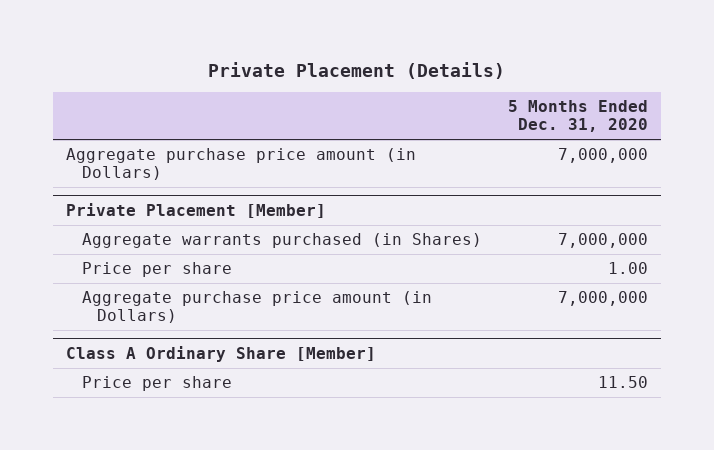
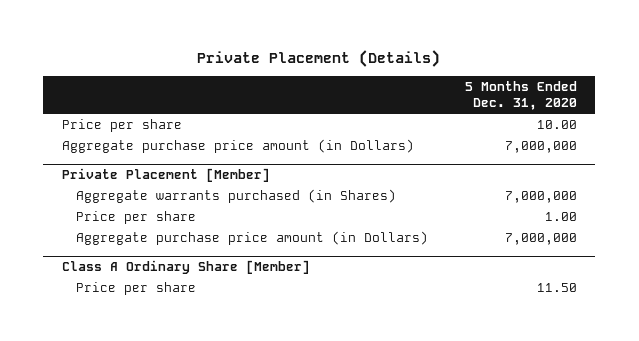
none -> [62,118,183,132] Price per share

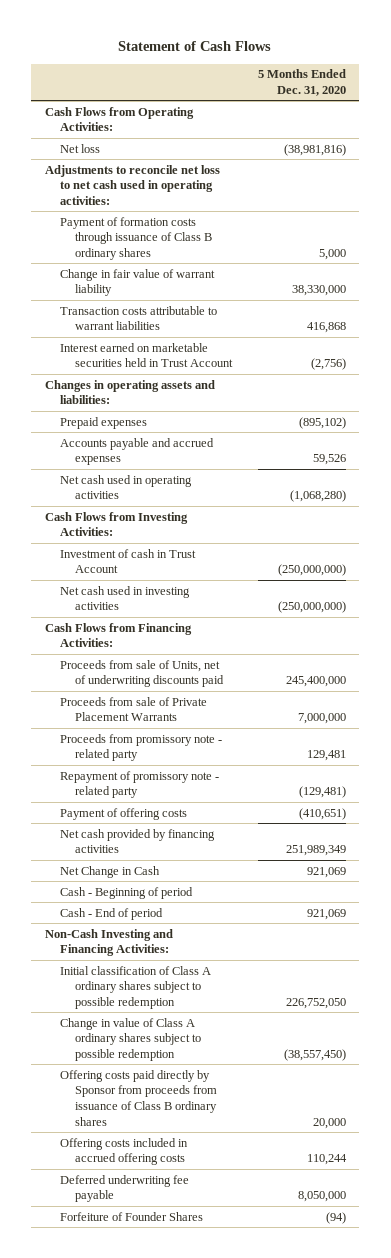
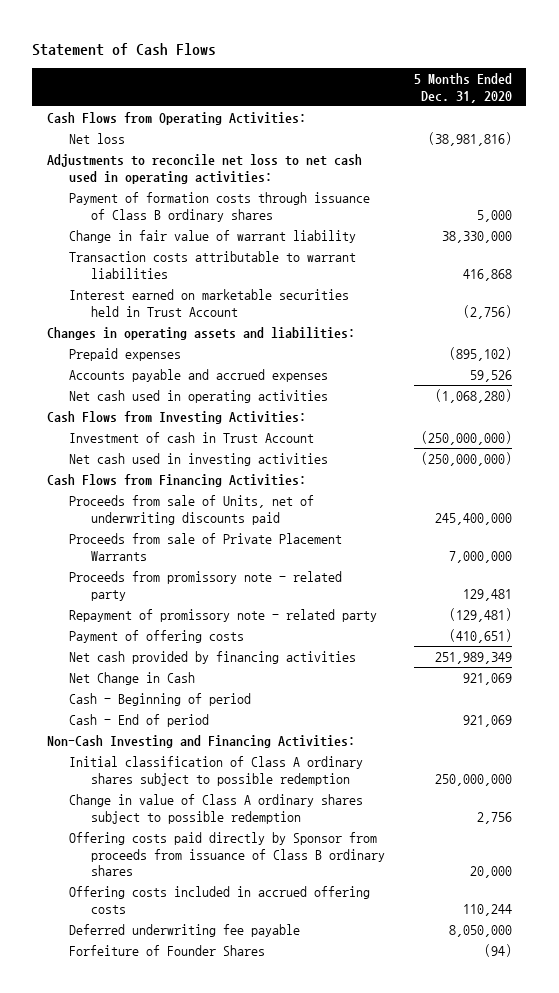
[286,997,347,1009] 226,752,050 -> [434,773,512,786] 250,000,000
[284,1048,347,1061] (38,557,450) -> [476,811,512,824] 2,756

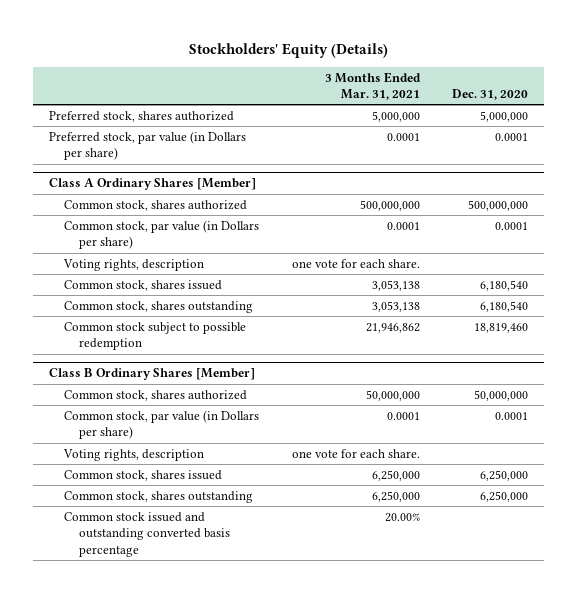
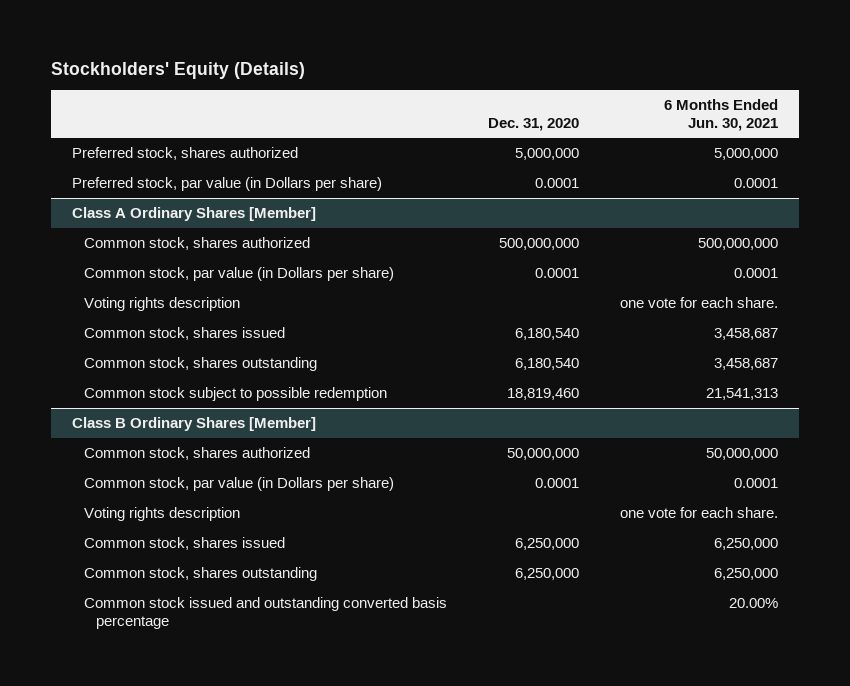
[324,71,421,100] 3 Months Ended Mar. 31, 2021 -> none
none -> [664,99,779,131] 6 Months Ended Jun. 30, 2021
[63,258,205,271] Voting rights, description -> [83,297,240,312] Voting rights description
[63,448,205,461] Voting rights, description -> [83,507,240,522] Voting rights description

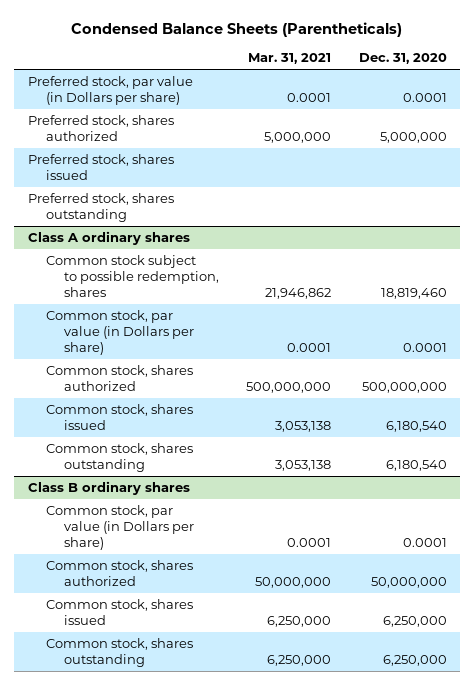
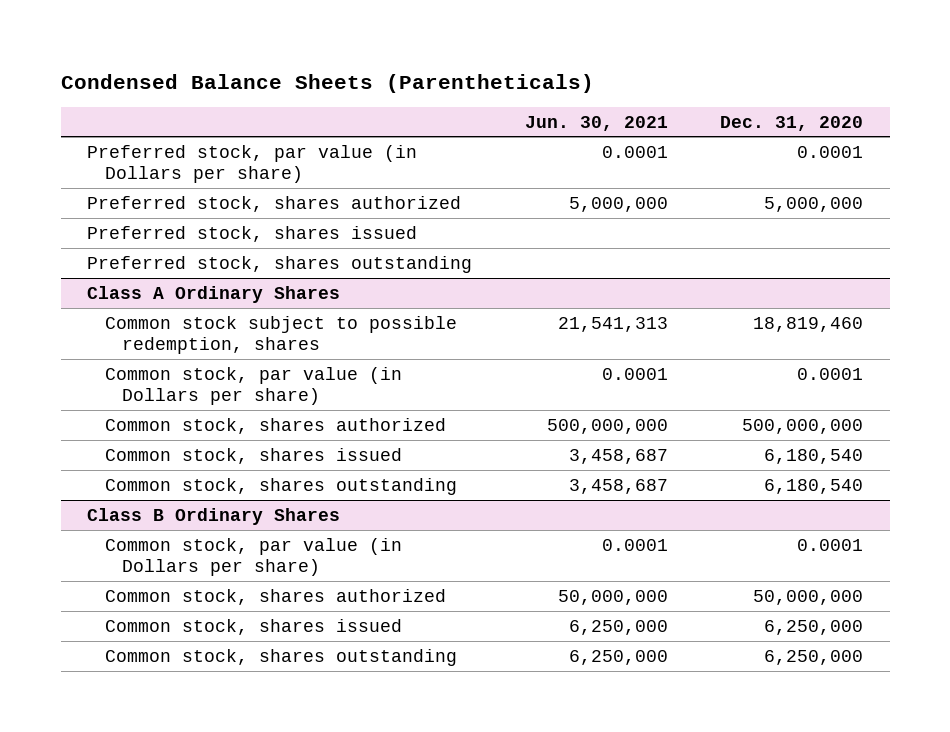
[248,53,332,65] Mar. 31, 2021 -> none
none -> [524,115,668,131] Jun. 30, 2021
[27,230,190,245] Class A ordinary shares -> [87,285,341,303] Class A Ordinary Shares
[27,480,190,495] Class B ordinary shares -> [87,507,341,525] Class B Ordinary Shares

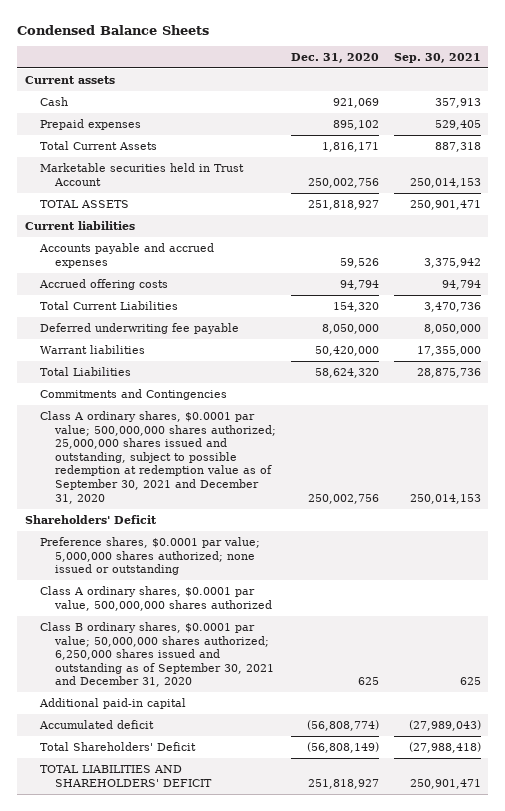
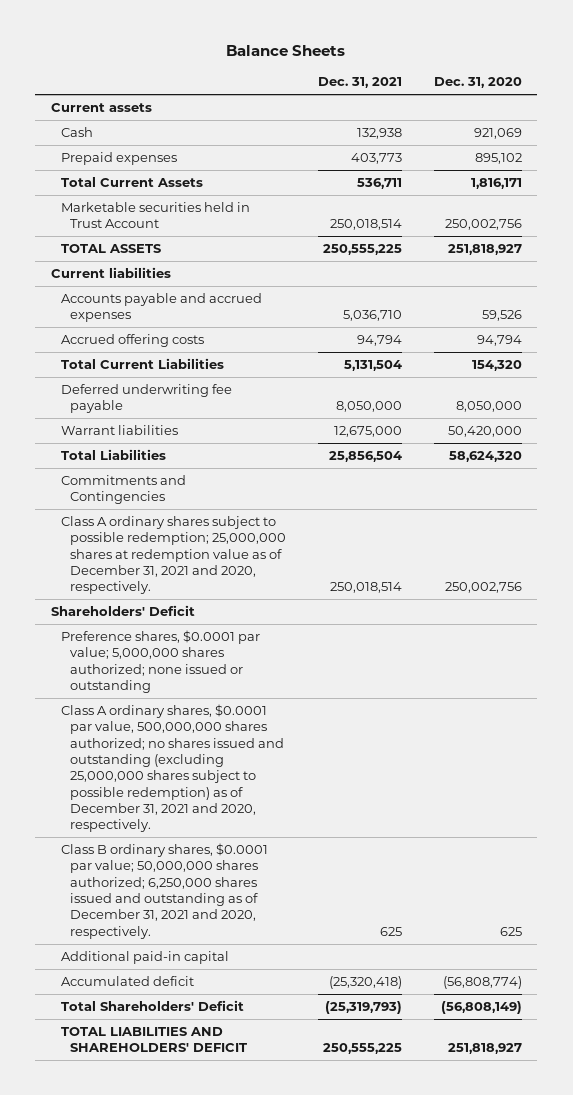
[17,24,210,35] Condensed Balance Sheets -> [226,44,346,56] Balance Sheets
[393,52,481,63] Sep. 30, 2021 -> none
none -> [317,77,402,89] Dec. 31, 2021
[39,411,276,504] Class A ordinary shares, $0.0001 par value; 500,000,000 shares authorized; 25,000,000 shares issued and outstanding, subject to possible redemption at redemption value as of September 30, 2021 and December 31, 2020 -> [60,516,287,595] Class A ordinary shares subject to possible redemption; 25,000,000 shares at redemption value as of December 31, 2021 and 2020, respectively.
[39,586,272,611] Class A ordinary shares, $0.0001 par value, 500,000,000 shares authorized -> [60,704,285,833] Class A ordinary shares, $0.0001 par value, 500,000,000 shares authorized; no shares issued and outstanding (excluding 25,000,000 shares subject to possible redemption) as of December 31, 2021 and 2020, respectively.
[39,622,274,688] Class B ordinary shares, $0.0001 par value; 50,000,000 shares authorized; 6,250,000 shares issued and outstanding as of September 30, 2021 and December 31, 2020 -> [60,843,268,939] Class B ordinary shares, $0.0001 par value; 50,000,000 shares authorized; 6,250,000 shares issued and outstanding as of December 31, 2021 and 2020, respectively.

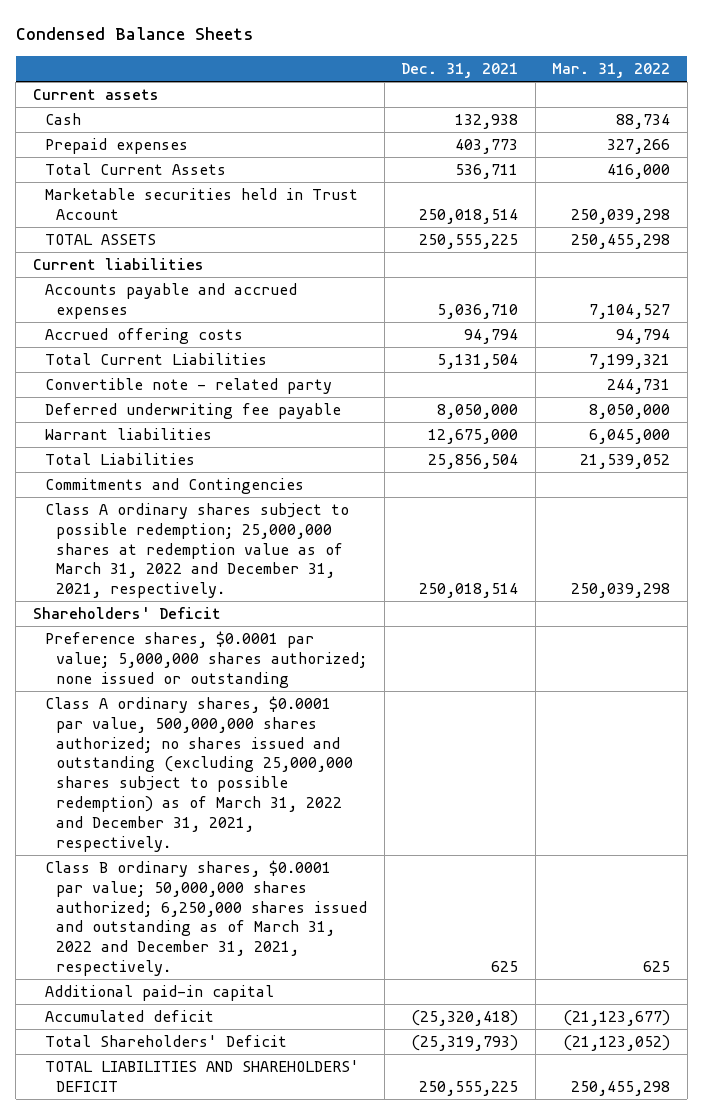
[226,44,346,56] Balance Sheets -> [15,27,254,41] Condensed Balance Sheets
[433,77,522,89] Dec. 31, 2020 -> none
none -> [552,63,671,79] Mar. 31, 2022
none -> [44,377,332,394] Convertible note - related party
[60,516,287,595] Class A ordinary shares subject to possible redemption; 25,000,000 shares at redemption value as of December 31, 2021 and 2020, respectively. -> [44,502,349,599] Class A ordinary shares subject to possible redemption; 25,000,000 shares at redemption value as of March 31, 2022 and December 31, 2021, respectively.
[60,704,285,833] Class A ordinary shares, $0.0001 par value, 500,000,000 shares authorized; no shares issued and outstanding (excluding 25,000,000 shares subject to possible redemption) as of December 31, 2021 and 2020, respectively. -> [44,695,354,852] Class A ordinary shares, $0.0001 par value, 500,000,000 shares authorized; no shares issued and outstanding (excluding 25,000,000 shares subject to possible redemption) as of March 31, 2022 and December 31, 2021, respectively.
[60,843,268,939] Class B ordinary shares, $0.0001 par value; 50,000,000 shares authorized; 6,250,000 shares issued and outstanding as of December 31, 2021 and 2020, respectively. -> [44,859,368,977] Class B ordinary shares, $0.0001 par value; 50,000,000 shares authorized; 6,250,000 shares issued and outstanding as of March 31, 2022 and December 31, 2021, respectively.

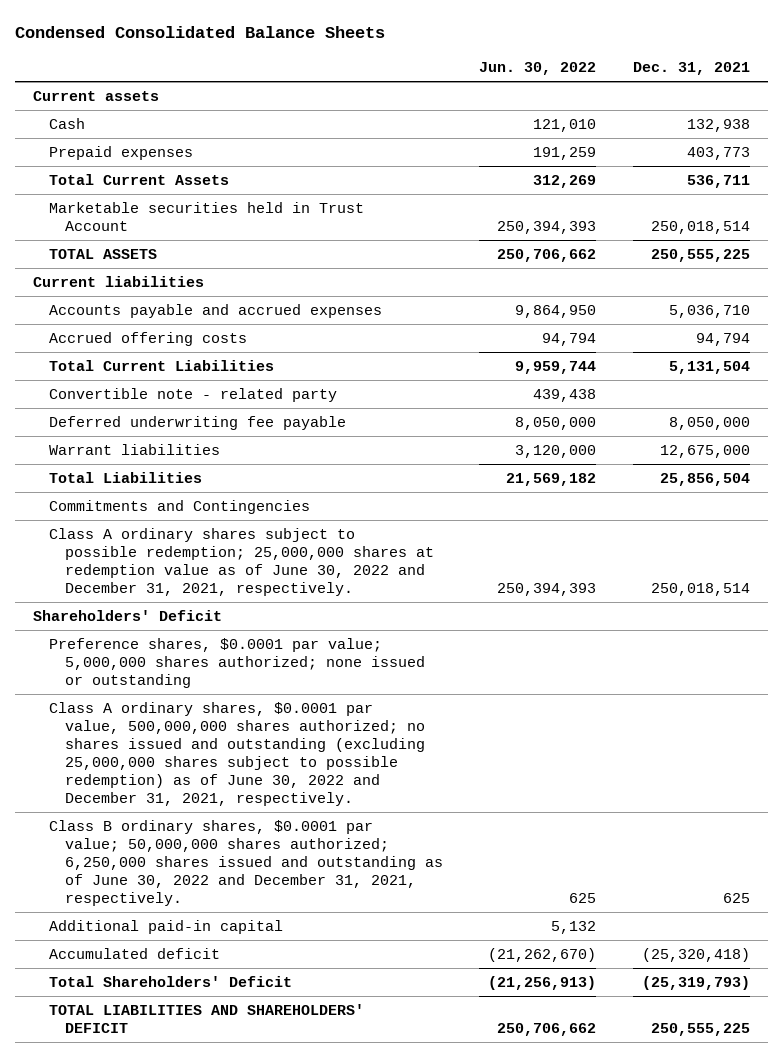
[15,27,254,41] Condensed Balance Sheets -> [15,26,386,39] Condensed Consolidated Balance Sheets
[552,63,671,79] Mar. 31, 2022 -> none
none -> [479,61,597,75] Jun. 30, 2022
[44,502,349,599] Class A ordinary shares subject to possible redemption; 25,000,000 shares at redemption value as of March 31, 2022 and December 31, 2021, respectively. -> [49,527,435,597] Class A ordinary shares subject to possible redemption; 25,000,000 shares at redemption value as of June 30, 2022 and December 31, 2021, respectively.
[44,695,354,852] Class A ordinary shares, $0.0001 par value, 500,000,000 shares authorized; no shares issued and outstanding (excluding 25,000,000 shares subject to possible redemption) as of March 31, 2022 and December 31, 2021, respectively. -> [49,701,426,807] Class A ordinary shares, $0.0001 par value, 500,000,000 shares authorized; no shares issued and outstanding (excluding 25,000,000 shares subject to possible redemption) as of June 30, 2022 and December 31, 2021, respectively.
[44,859,368,977] Class B ordinary shares, $0.0001 par value; 50,000,000 shares authorized; 6,250,000 shares issued and outstanding as of March 31, 2022 and December 31, 2021, respectively. -> [49,819,444,907] Class B ordinary shares, $0.0001 par value; 50,000,000 shares authorized; 6,250,000 shares issued and outstanding as of June 30, 2022 and December 31, 2021, respectively.

